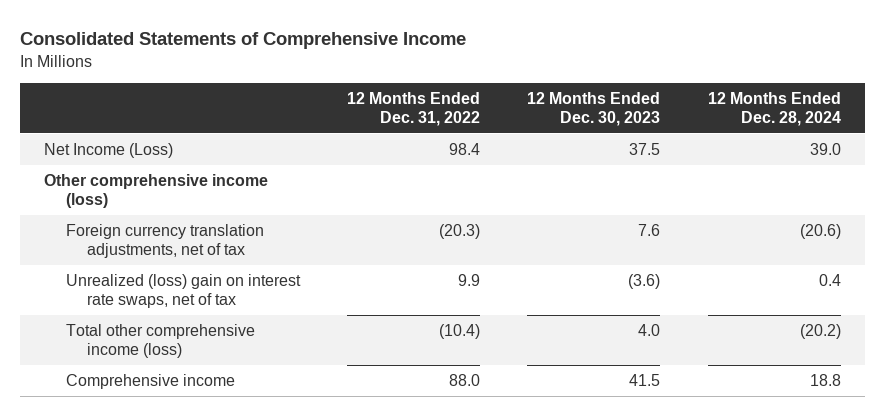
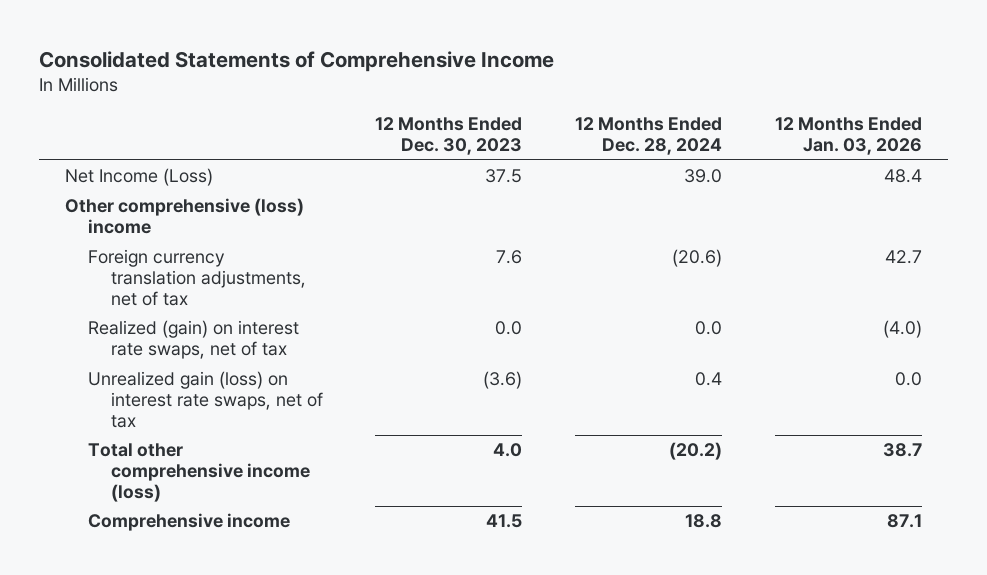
[347,91,481,126] 12 Months Ended Dec. 31, 2022 -> none
none -> [774,117,922,156] 12 Months Ended Jan. 03, 2026
[44,173,269,209] Other comprehensive income (loss) -> [65,198,305,235] Other comprehensive (loss) income
none -> [87,320,299,360] Realized (gain) on interest rate swaps, net of tax
[65,273,301,309] Unrealized (loss) gain on interest rate swaps, net of tax -> [87,371,323,429] Unrealized gain (loss) on interest rate swaps, net of tax

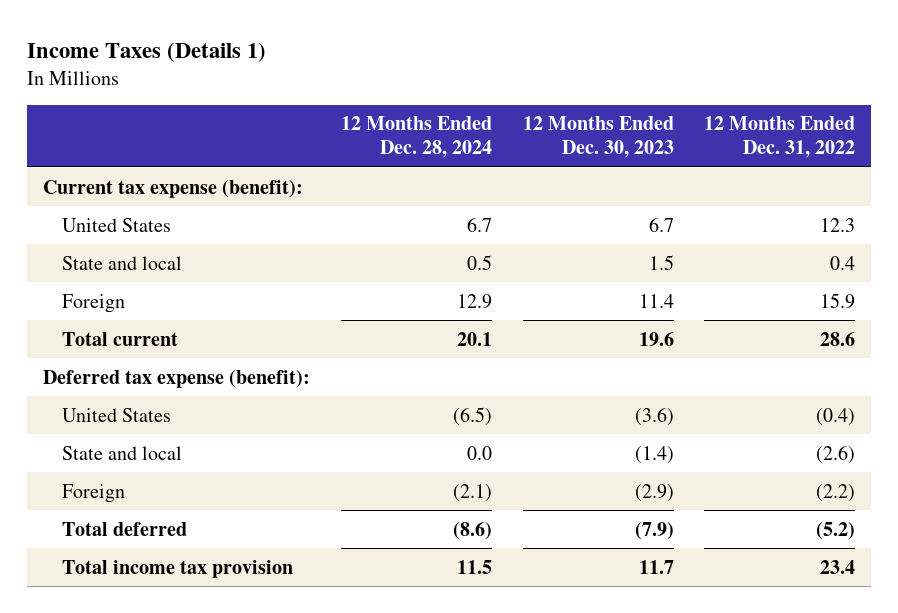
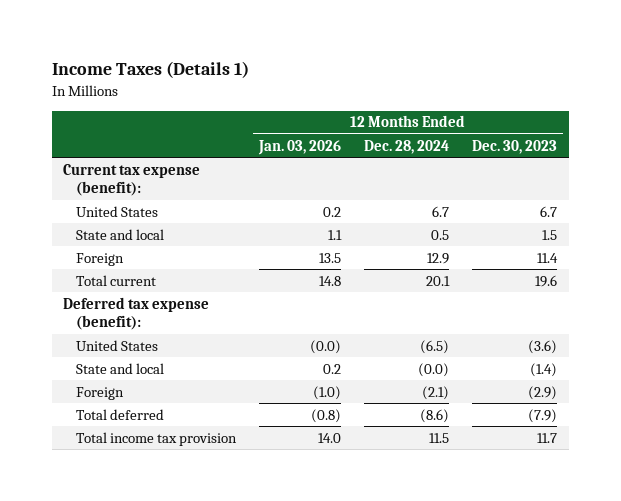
[704,116,856,159] 12 Months Ended Dec. 31, 2022 -> none
none -> [258,139,342,155] Jan. 03, 2026
[466,445,492,460] 0.0 -> [418,362,450,377] (0.0)

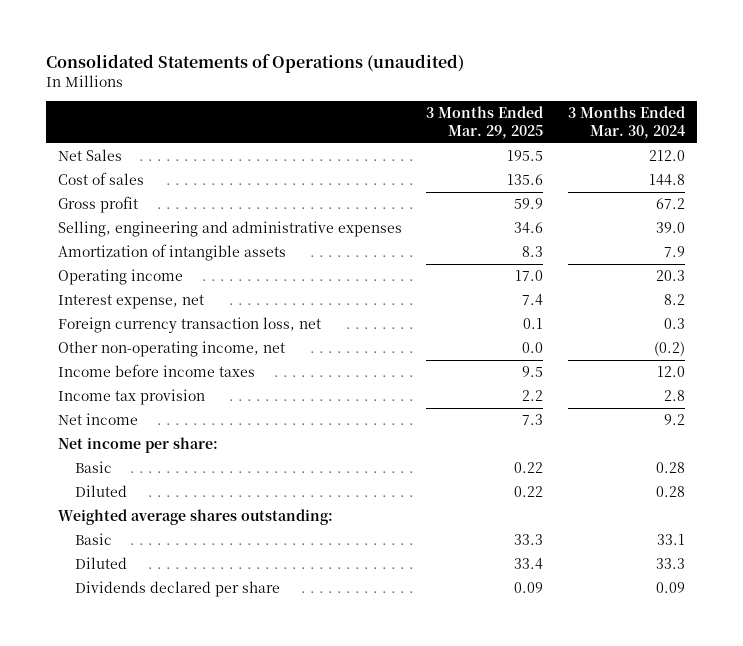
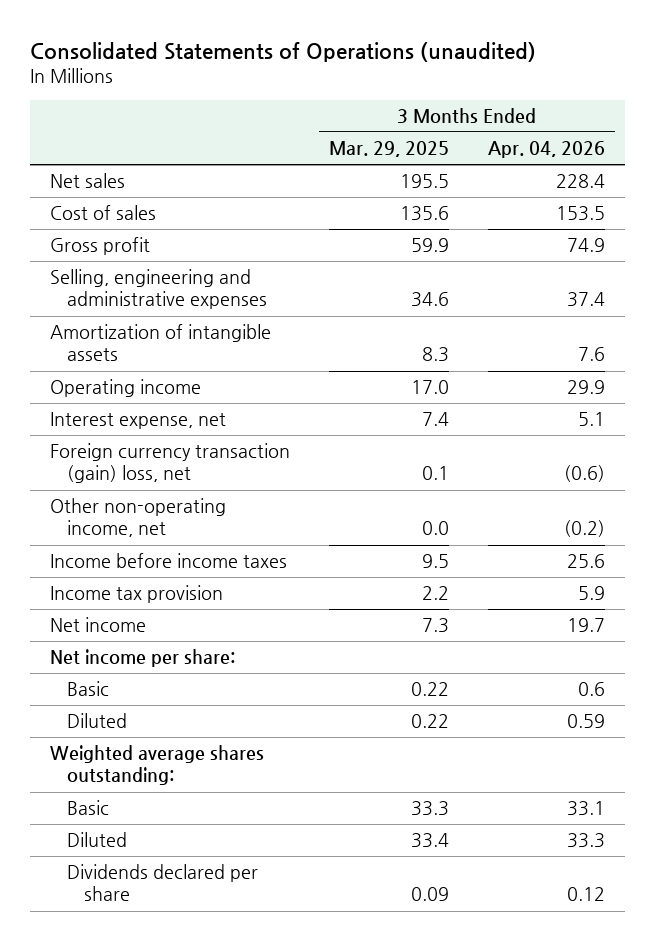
[567,105,685,140] 3 Months Ended Mar. 30, 2024 -> none
none -> [488,141,606,159] Apr. 04, 2026
[57,148,122,161] Net Sales -> [49,173,125,189] Net sales
[57,316,321,333] Foreign currency transaction loss, net -> [49,443,290,484] Foreign currency transaction (gain) loss, net

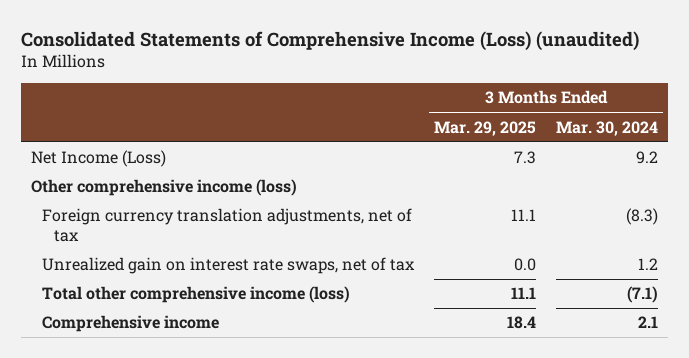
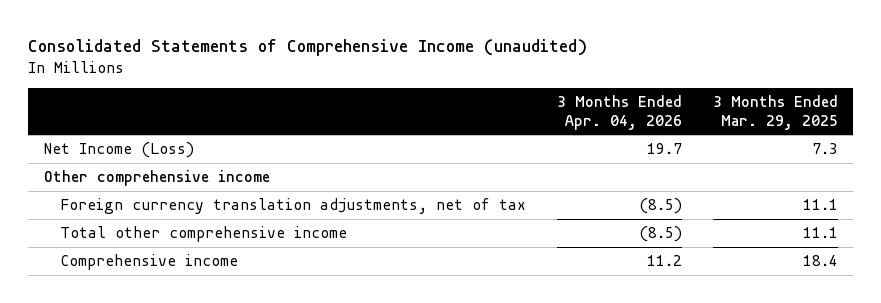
[20,30,639,51] Consolidated Statements of Comprehensive Income (Loss) (unaudited) -> [28,39,588,57] Consolidated Statements of Comprehensive Income (unaudited)
[555,120,658,136] Mar. 30, 2024 -> none
none -> [557,95,683,130] 3 Months Ended Apr. 04, 2026
[30,179,297,197] Other comprehensive income (loss) -> [43,170,270,187] Other comprehensive income
[42,257,416,275] Unrealized gain on interest rate swaps, net of tax -> none
[42,286,351,304] Total other comprehensive income (loss) -> [60,226,348,243] Total other comprehensive income

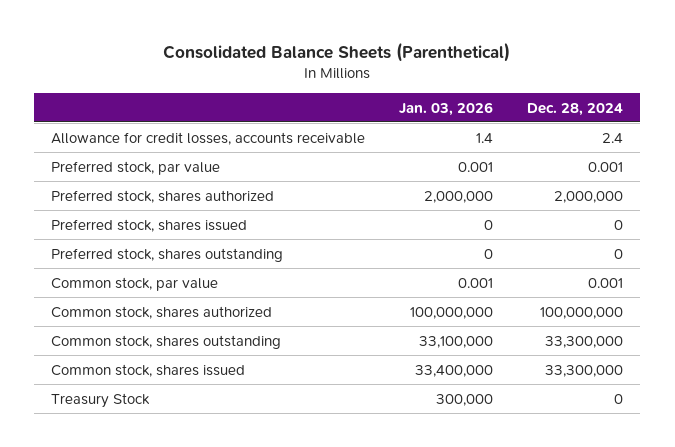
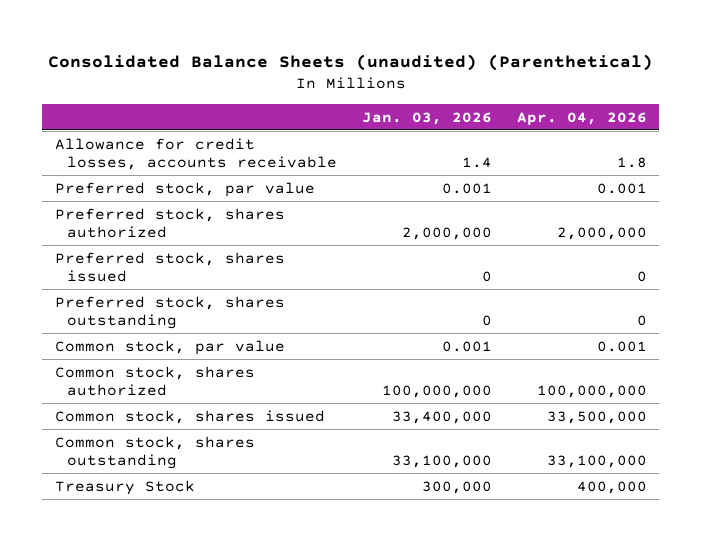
[163,41,511,62] Consolidated Balance Sheets (Parenthetical) -> [47,53,653,71] Consolidated Balance Sheets (unaudited) (Parenthetical)
[527,102,624,116] Dec. 28, 2024 -> none
none -> [516,111,647,126] Apr. 04, 2026
[51,334,282,349] Common stock, shares outstanding -> [54,435,255,470] Common stock, shares outstanding

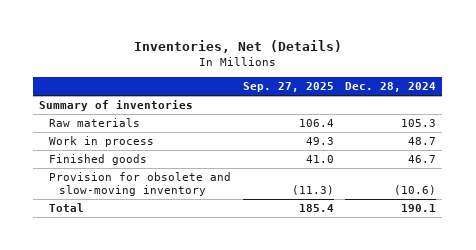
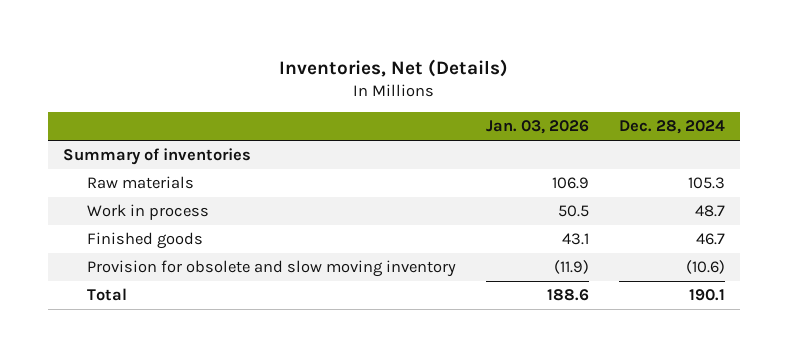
[242,82,334,93] Sep. 27, 2025 -> none
none -> [485,120,589,135] Jan. 03, 2026
[49,172,232,197] Provision for obsolete and slow-moving inventory -> [86,260,456,278] Provision for obsolete and slow moving inventory

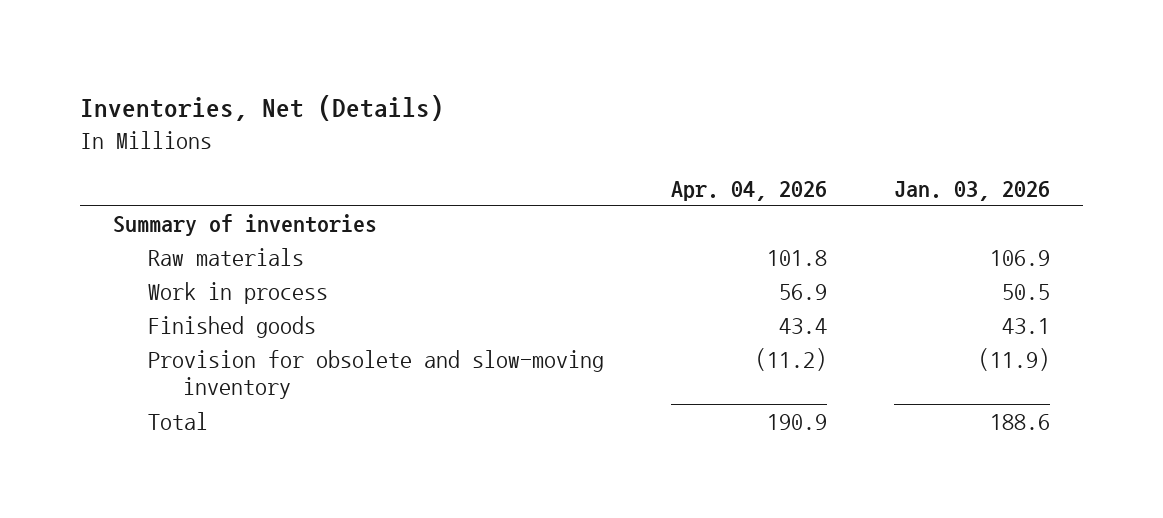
[618,120,725,135] Dec. 28, 2024 -> none
none -> [670,180,827,201] Apr. 04, 2026
[86,260,456,278] Provision for obsolete and slow moving inventory -> [147,349,604,400] Provision for obsolete and slow-moving inventory

